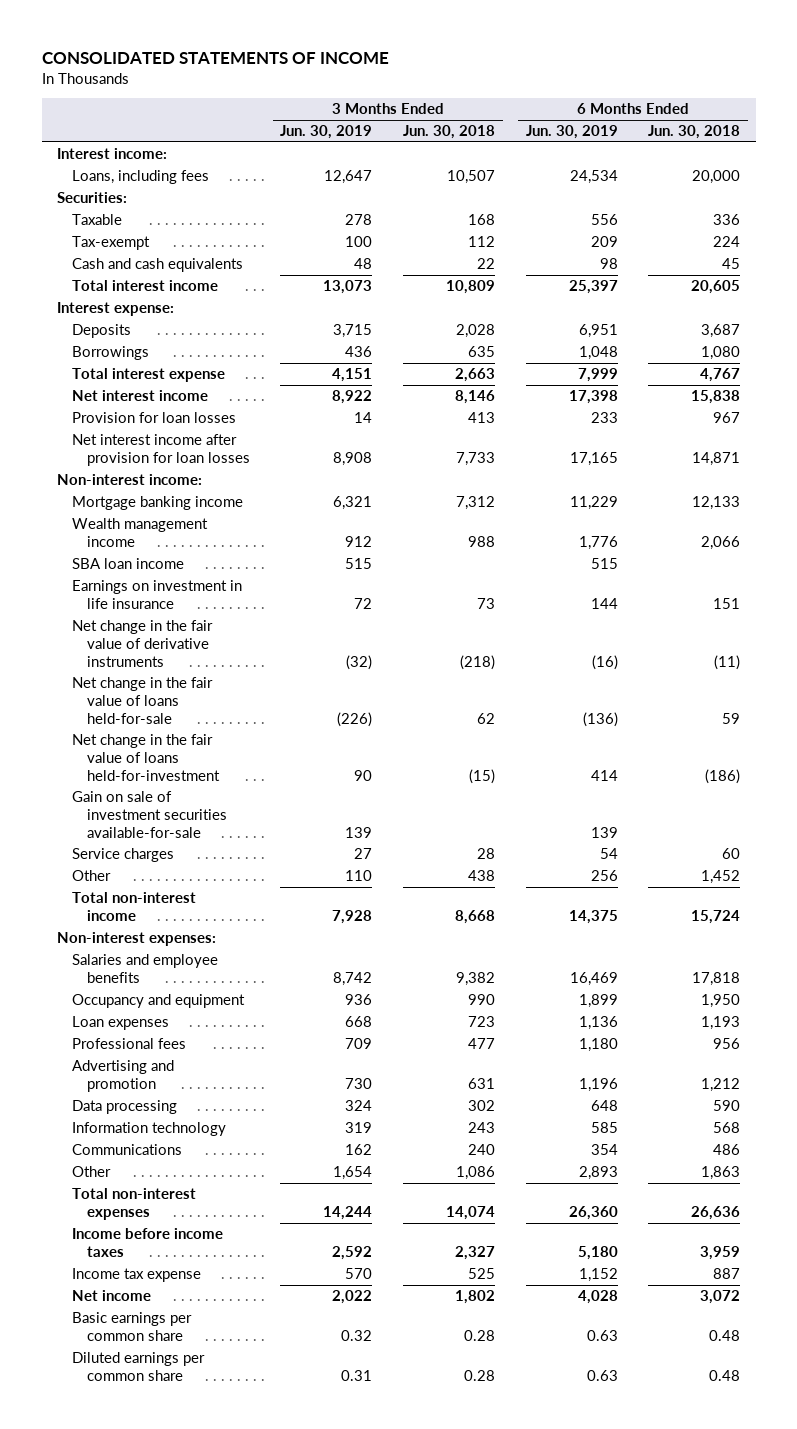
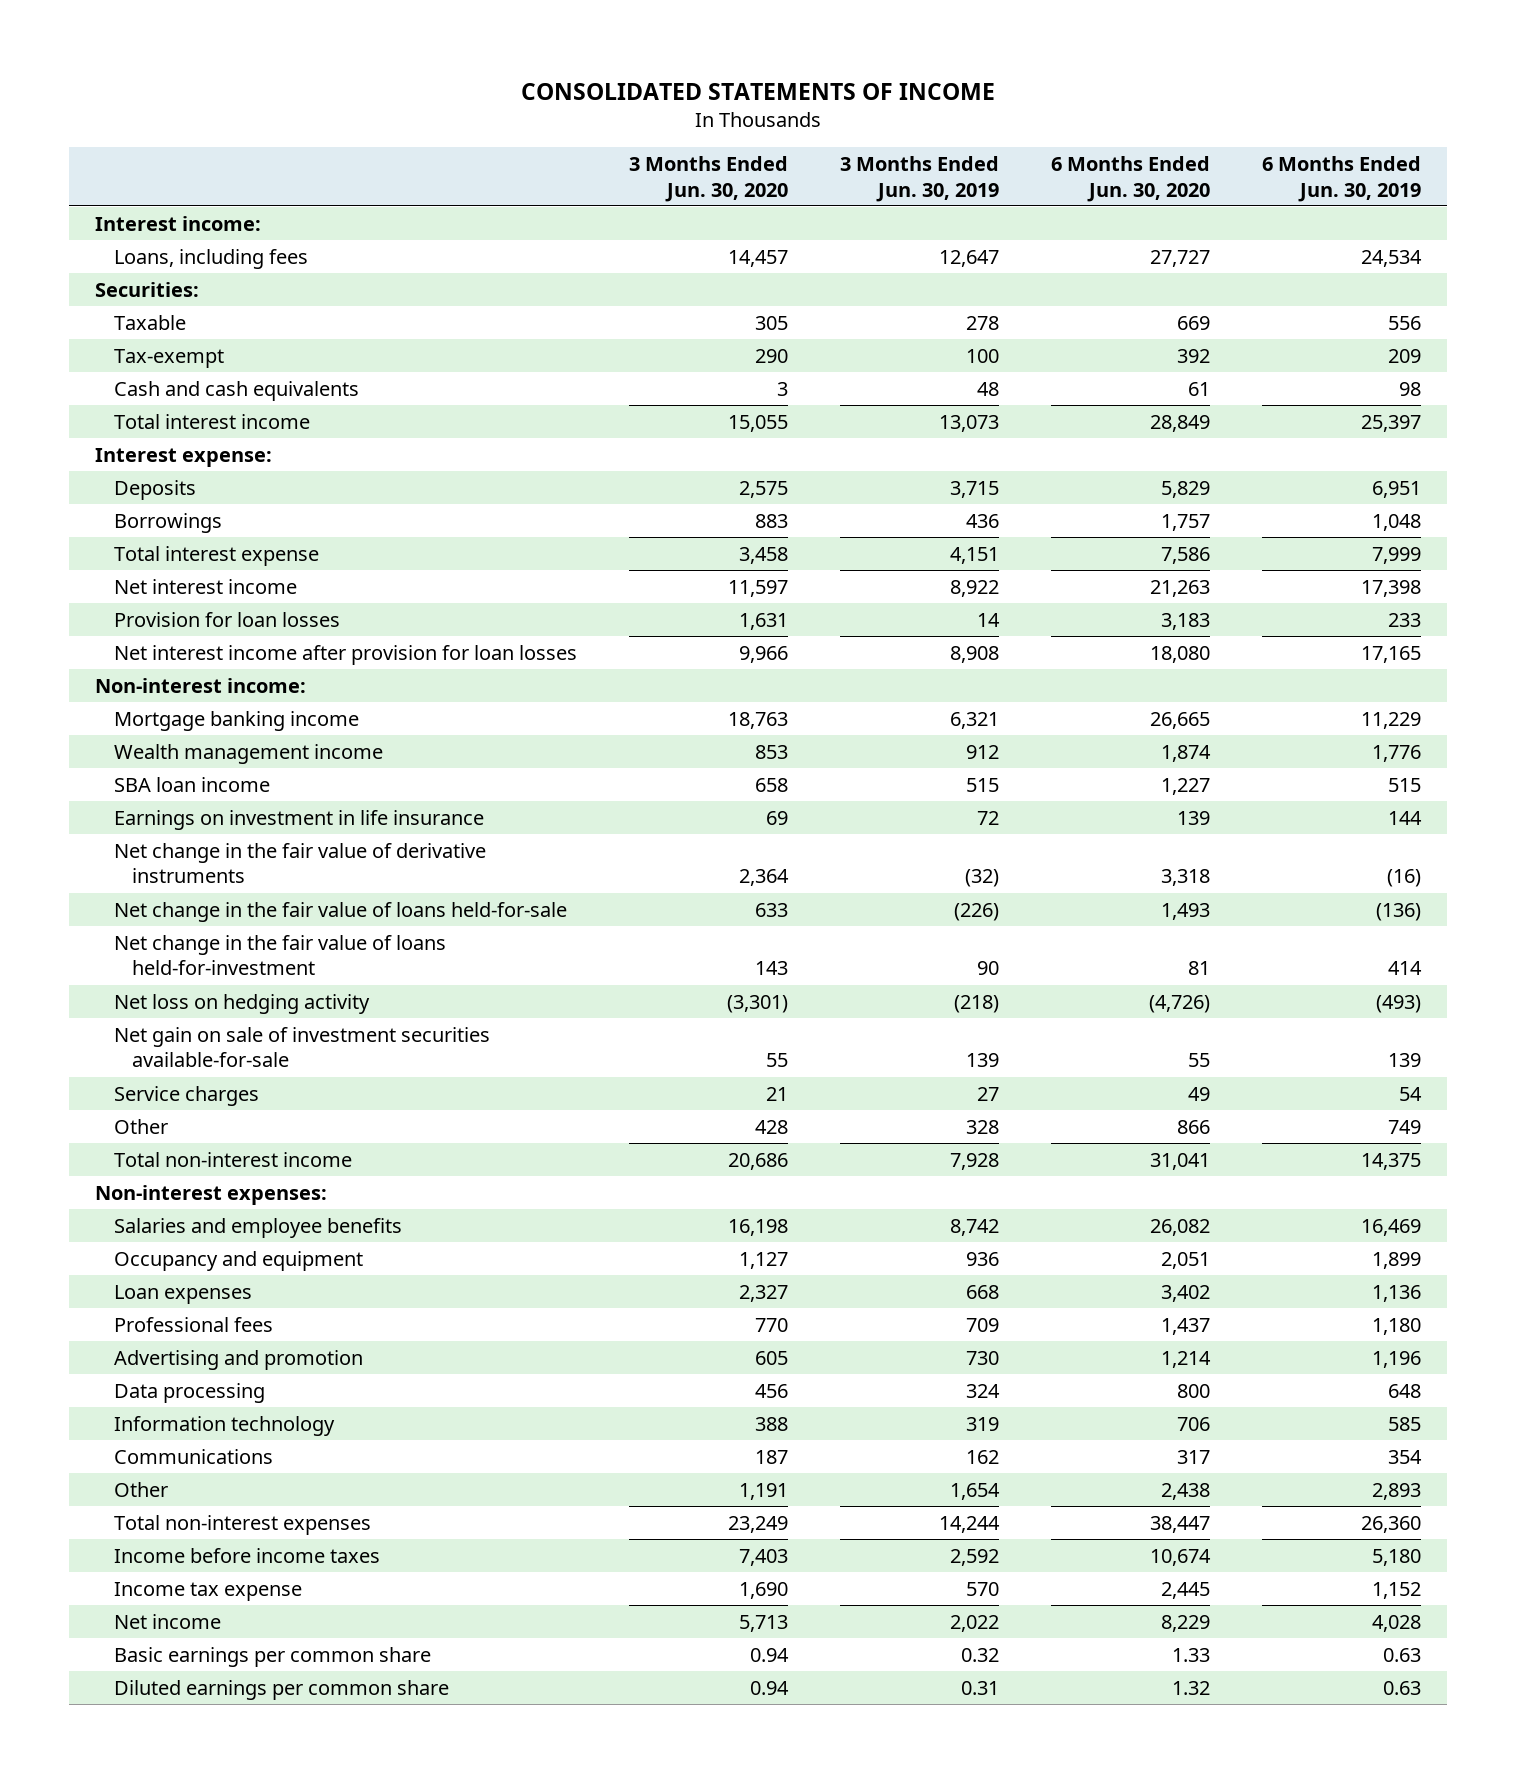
[403,125,496,140] Jun. 30, 2018 -> none
[648,125,741,140] Jun. 30, 2018 -> none
none -> [628,156,788,202] 3 Months Ended Jun. 30, 2020
none -> [1050,156,1210,202] 6 Months Ended Jun. 30, 2020
none -> [113,993,370,1014] Net loss on hedging activity
[71,791,227,838] Gain on sale of investment securities available-for-sale -> [113,1026,490,1068] Net gain on sale of investment securities available-for-sale
[345,870,373,882] 110 -> [965,1119,999,1134] 328
[590,870,618,882] 256 -> [1387,1119,1421,1134] 749

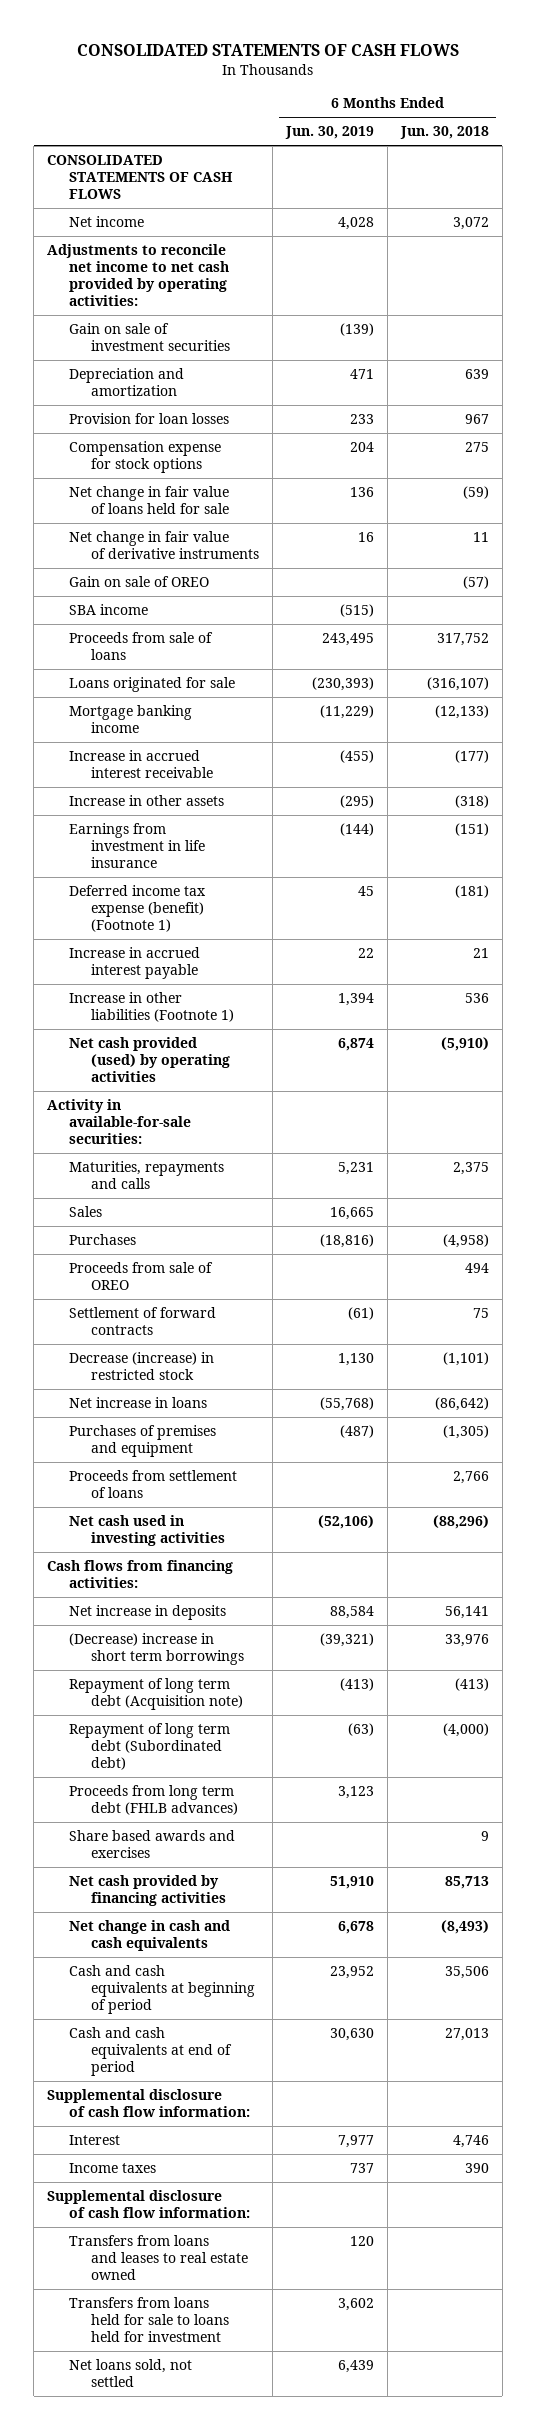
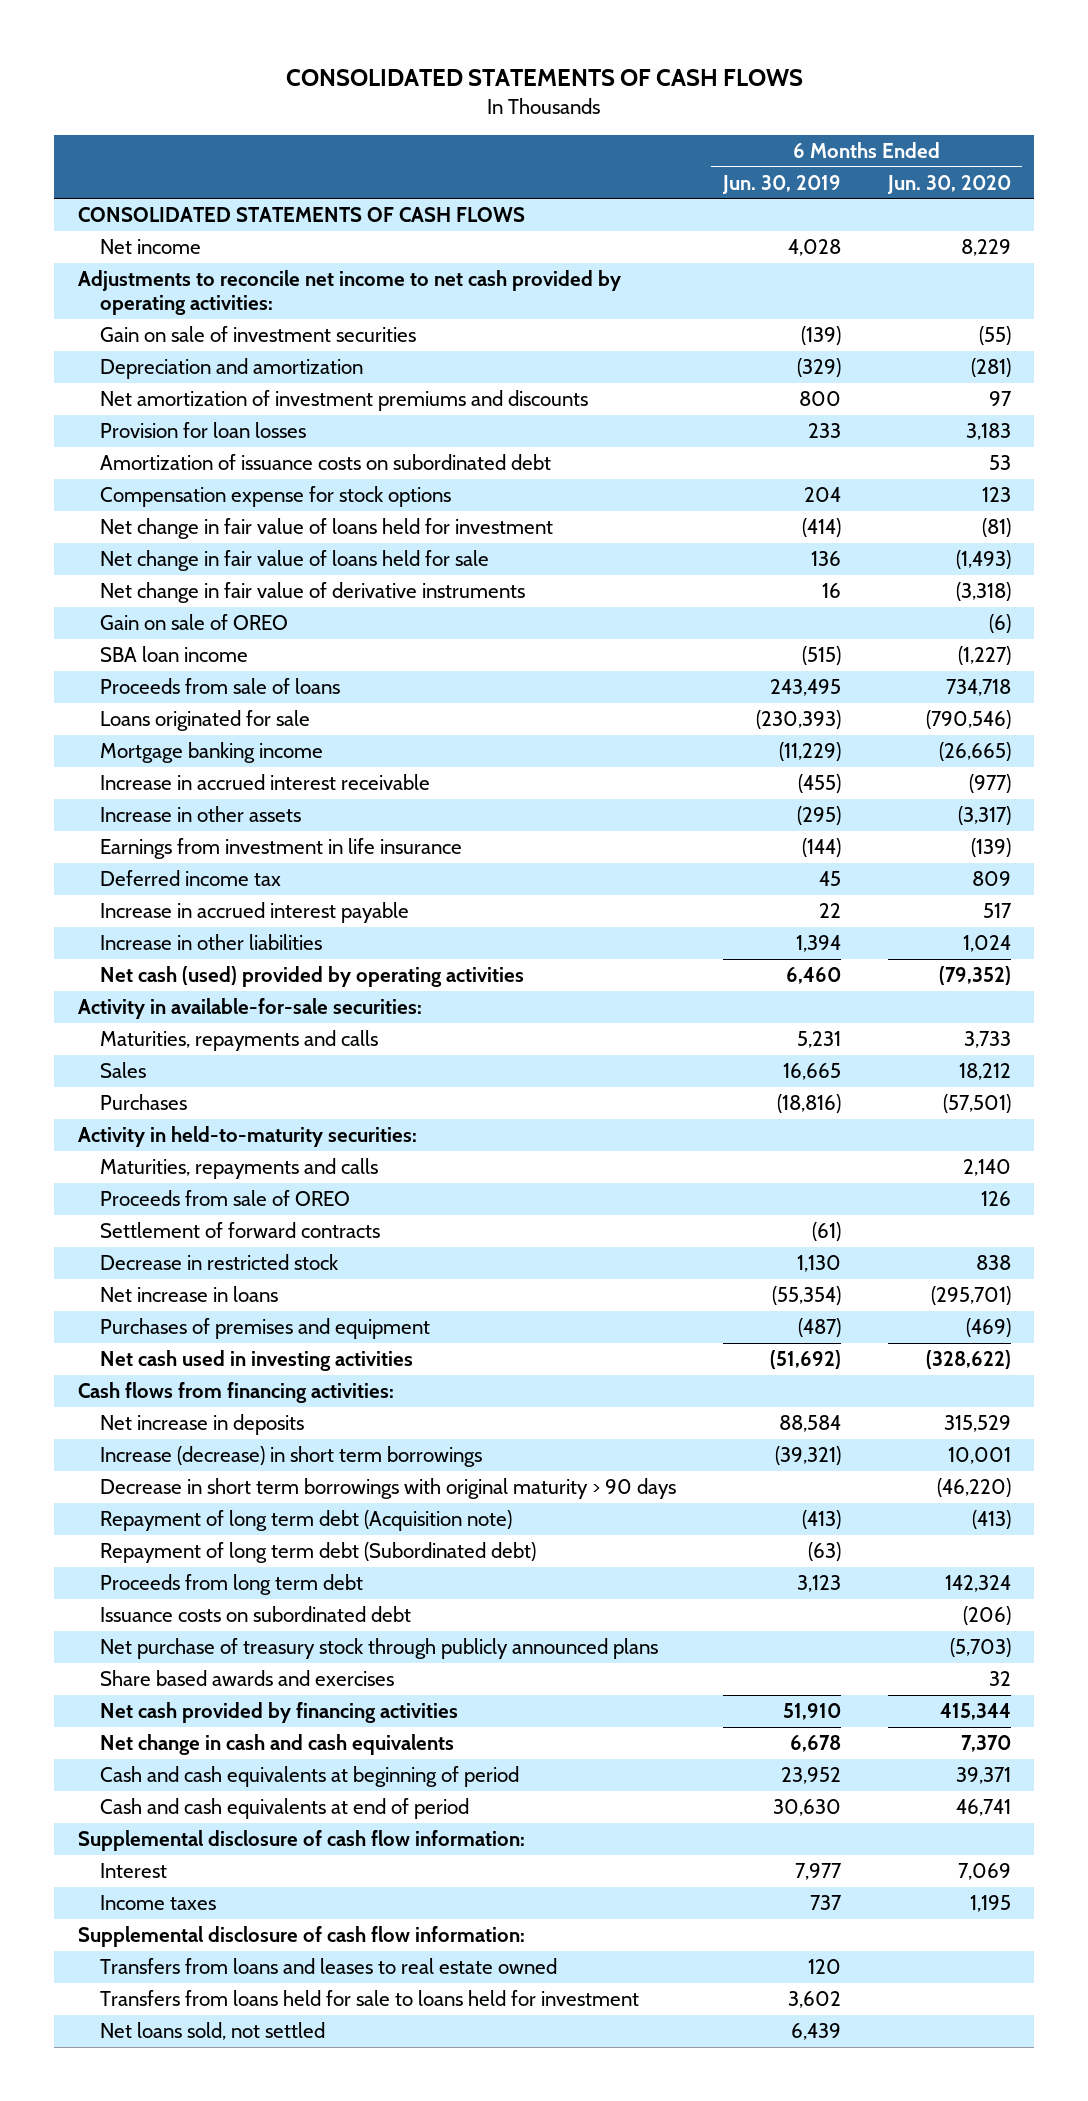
[399,126,489,140] Jun. 30, 2018 -> none
none -> [886,174,1011,194] Jun. 30, 2020
[350,369,375,380] 471 -> [796,358,841,378] (329)
none -> [100,390,589,412] Net amortization of investment premiums and discounts
none -> [100,454,552,471] Amortization of issuance costs on subordinated debt
none -> [100,518,554,540] Net change in fair value of loans held for investment
[69,604,149,616] SBA income -> [100,646,249,663] SBA loan income
[69,885,207,933] Deferred income tax expense (benefit) (Footnote 1) -> [100,870,282,887] Deferred income tax
[69,992,235,1023] Increase in other liabilities (Footnote 1) -> [100,934,323,951] Increase in other liabilities
[69,1037,231,1083] Net cash provided (used) by operating activities -> [100,966,525,988] Net cash (used) provided by operating activities
[338,1038,375,1052] 6,874 -> [785,967,841,985] 6,460
none -> [77,1126,417,1148] Activity in held-to-maturity securities:
none -> [100,1158,379,1180] Maturities, repayments and calls
[69,1352,215,1381] Decrease (increase) in restricted stock -> [100,1254,340,1271] Decrease in restricted stock
[320,1397,375,1412] (55,768) -> [771,1286,841,1306] (55,354)
[69,1470,238,1499] Proceeds from settlement of loans -> none
[318,1515,375,1530] (52,106) -> [769,1350,841,1370] (51,692)
[69,1633,245,1666] (Decrease) increase in short term borrowings -> [100,1446,483,1468] Increase (decrease) in short term borrowings
none -> [100,1478,677,1500] Decrease in short term borrowings with original maturity > 90 days
[69,1785,239,1816] Proceeds from long term debt (FHLB advances) -> [100,1574,364,1596] Proceeds from long term debt
none -> [100,1606,412,1623] Issuance costs on subordinated debt
none -> [100,1638,659,1660] Net purchase of treasury stock through publicly announced plans

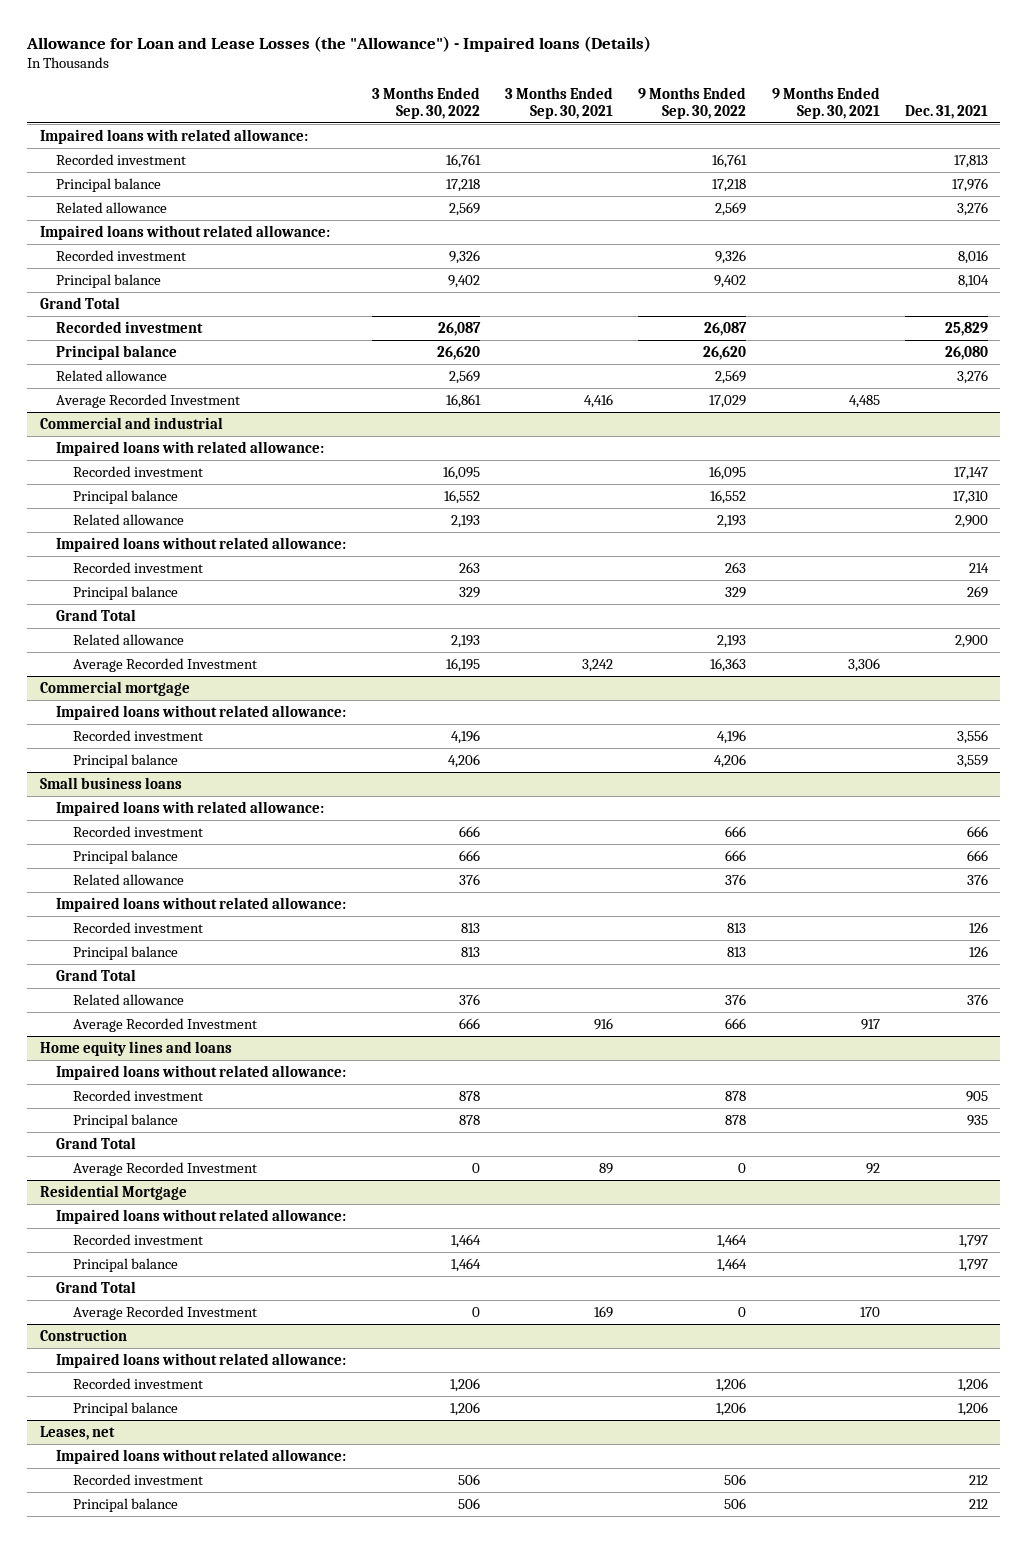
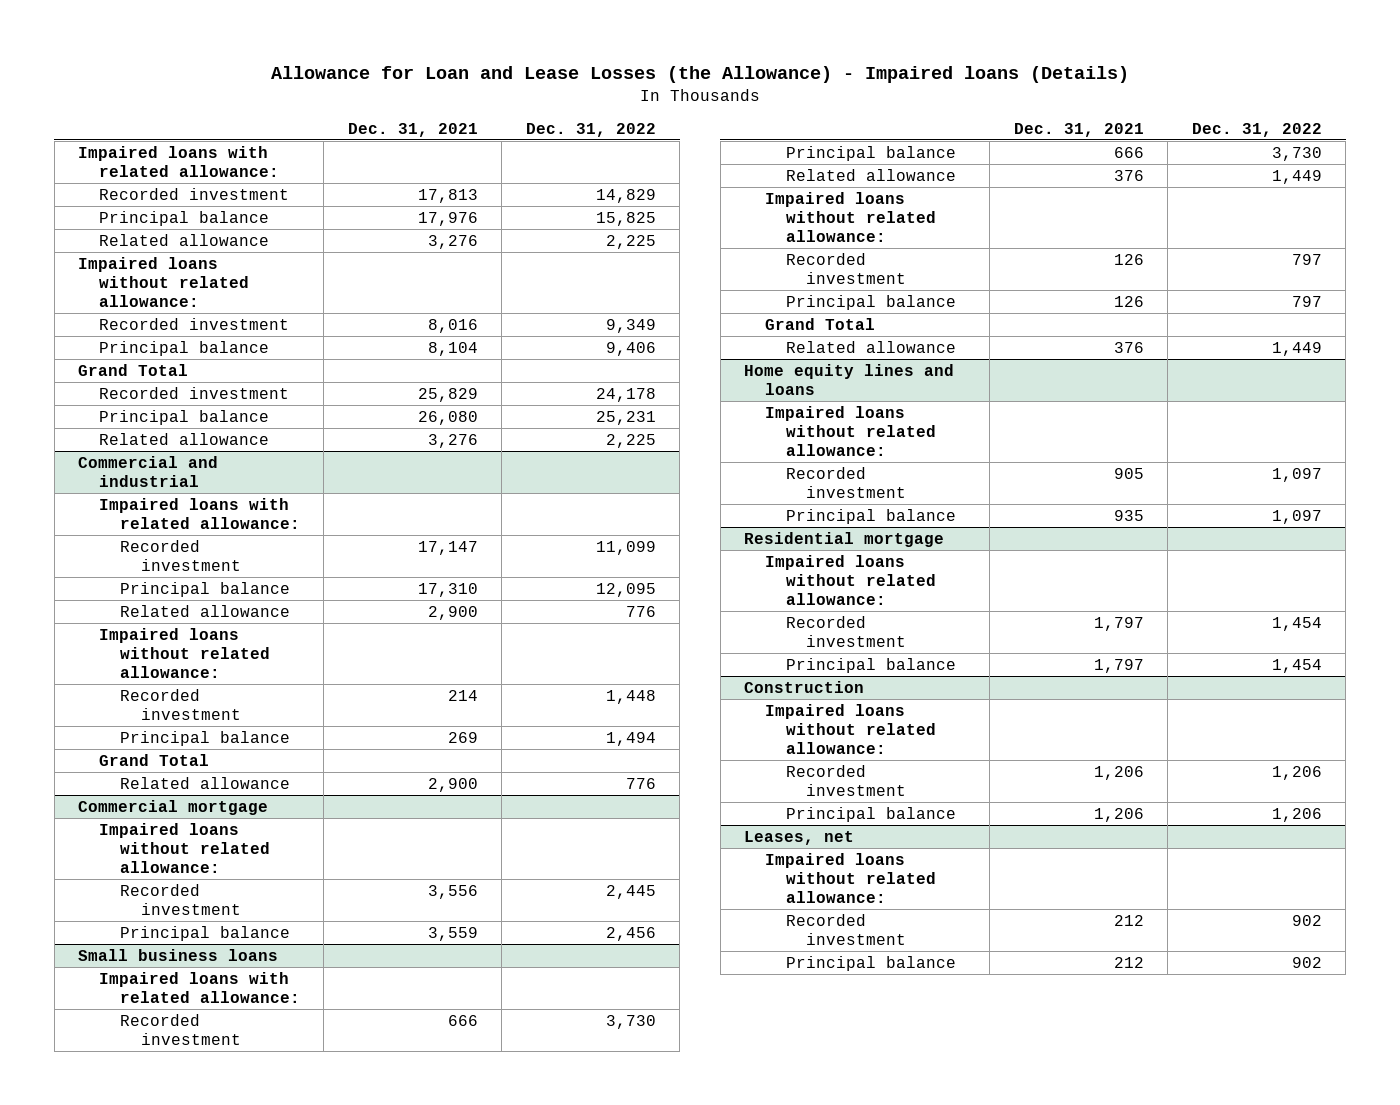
[26,36,652,53] Allowance for Loan and Lease Losses (the "Allowance") - Impaired loans (Details) -> [270,66,1129,84] Allowance for Loan and Lease Losses (the Allowance) - Impaired loans (Details)
[371,87,480,120] 3 Months Ended Sep. 30, 2022 -> none
[504,87,613,120] 3 Months Ended Sep. 30, 2021 -> none
[638,87,747,120] 9 Months Ended Sep. 30, 2022 -> none
[771,87,880,120] 9 Months Ended Sep. 30, 2021 -> none
none -> [525,122,656,137] Dec. 31, 2022
[56,393,241,408] Average Recorded Investment -> none
[72,657,257,672] Average Recorded Investment -> none
[72,1017,257,1032] Average Recorded Investment -> none
[56,1136,137,1149] Grand Total -> none
[72,1161,257,1176] Average Recorded Investment -> none
[39,1184,187,1200] Residential Mortgage -> [744,531,945,547] Residential mortgage
[56,1280,137,1293] Grand Total -> none
[72,1305,257,1320] Average Recorded Investment -> none

